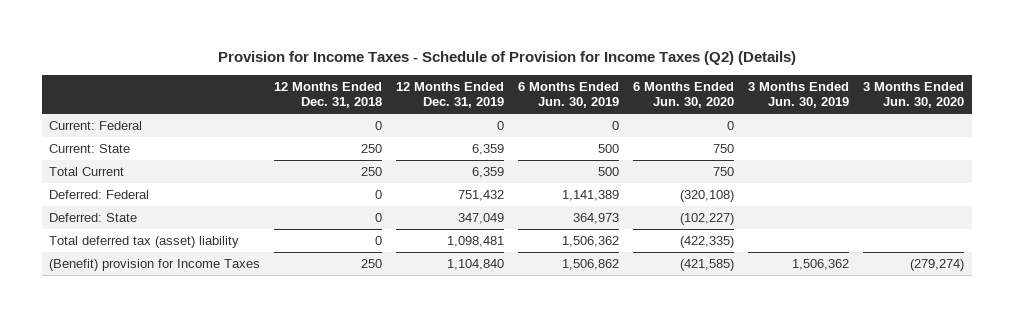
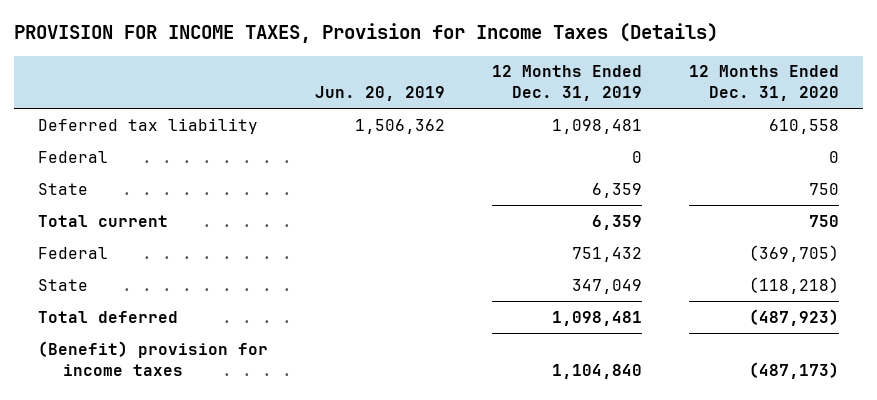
[217,50,796,65] Provision for Income Taxes - Schedule of Provision for Income Taxes (Q2) (Details) -> [14,23,719,44] PROVISION FOR INCOME TAXES, Provision for Income Taxes (Details)
[273,81,382,108] 12 Months Ended Dec. 31, 2018 -> none
[518,81,620,108] 6 Months Ended Jun. 30, 2019 -> none
[633,81,735,108] 6 Months Ended Jun. 30, 2020 -> none
[748,81,850,108] 3 Months Ended Jun. 30, 2019 -> none
[863,81,965,108] 3 Months Ended Jun. 30, 2020 -> none
none -> [315,86,446,102] Jun. 20, 2019
none -> [689,65,840,102] 12 Months Ended Dec. 31, 2020
none -> [37,117,258,134] Deferred tax liability
[48,121,142,131] Current: Federal -> [37,150,108,163] Federal
[48,144,130,154] Current: State -> [37,182,88,195] State
[48,167,124,177] Total Current -> [37,214,168,227] Total current
[48,190,149,200] Deferred: Federal -> [37,246,108,259] Federal
[48,213,137,223] Deferred: State -> [37,278,88,291] State
[48,236,239,249] Total deferred tax (asset) liability -> [37,310,178,323] Total deferred
[48,259,260,272] (Benefit) provision for Income Taxes -> [37,340,268,376] (Benefit) provision for income taxes

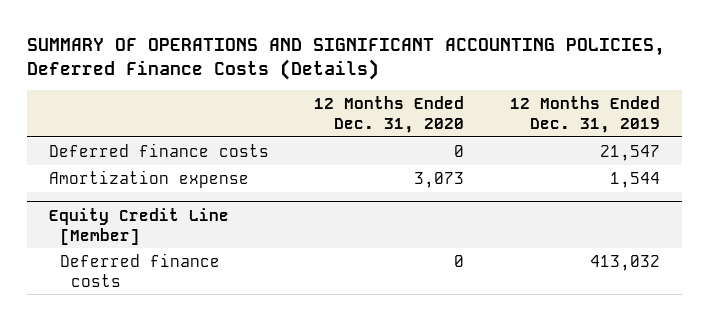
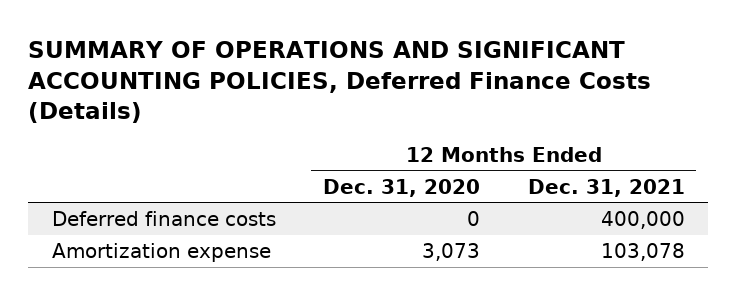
[509,95,660,133] 12 Months Ended Dec. 31, 2019 -> none
none -> [527,178,685,197] Dec. 31, 2021
[49,207,230,245] Equity Credit Line [Member] -> none
[60,252,221,287] Deferred finance costs -> none

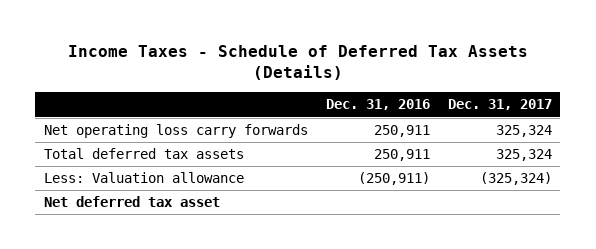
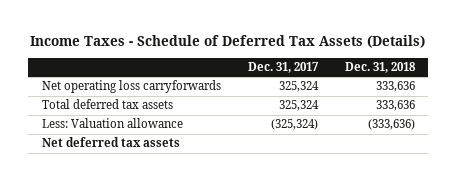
[325,99,430,111] Dec. 31, 2016 -> none
none -> [344,62,416,74] Dec. 31, 2018
[44,124,309,139] Net operating loss carry forwards -> [41,80,221,94] Net operating loss carryforwards
[44,196,221,208] Net deferred tax asset -> [41,137,180,148] Net deferred tax assets

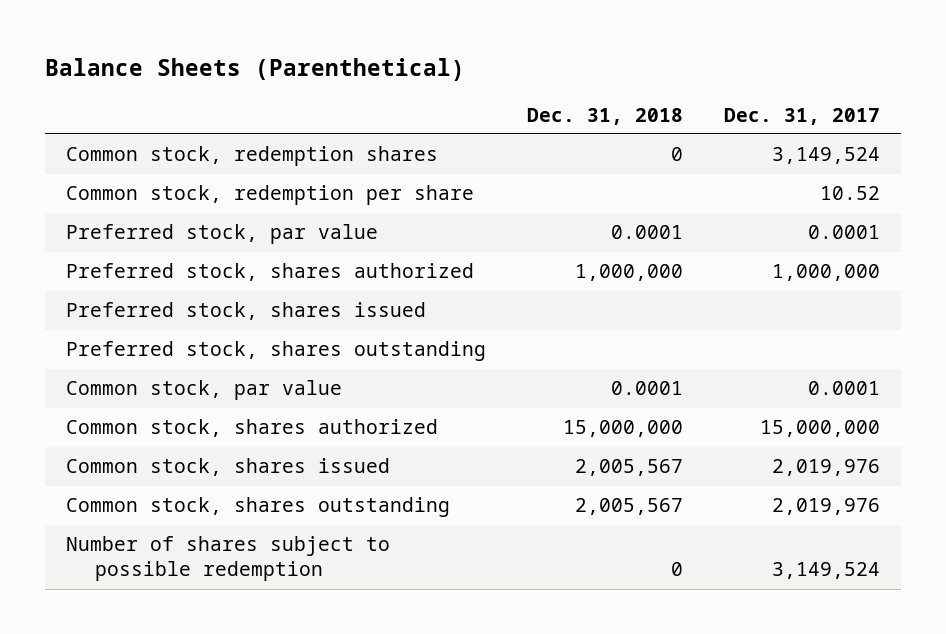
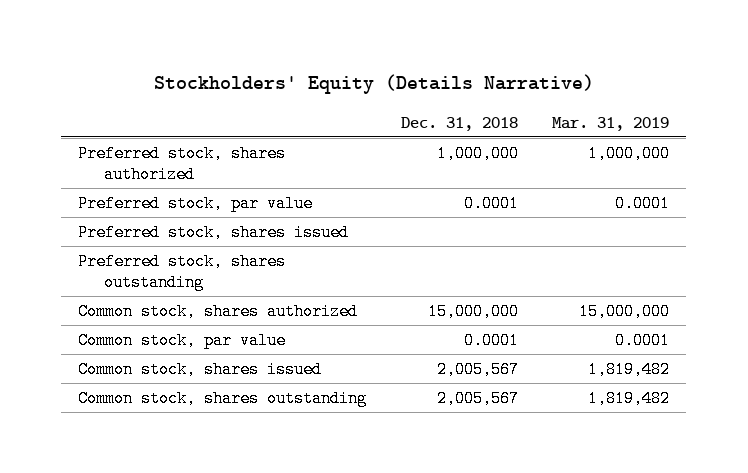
[45,57,466,81] Balance Sheets (Parenthetical) -> [153,74,594,95] Stockholders' Equity (Details Narrative)
[724,107,881,125] Dec. 31, 2017 -> none
none -> [552,116,670,131] Mar. 31, 2019
[65,146,438,167] Common stock, redemption shares -> none
[65,185,474,206] Common stock, redemption per share -> none
[65,224,378,245] Preferred stock, par value -> [78,195,314,213] Preferred stock, par value
[65,380,342,401] Common stock, par value -> [78,332,287,350] Common stock, par value
[65,536,390,582] Number of shares subject to possible redemption -> none

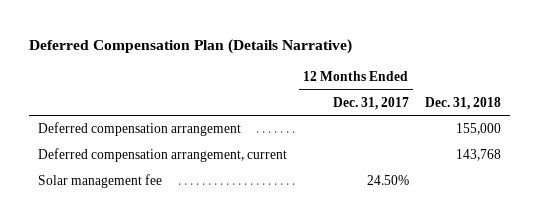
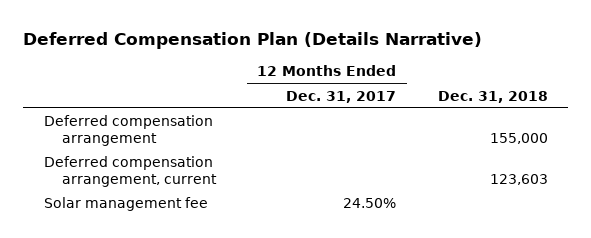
[456,149,502,162] 143,768 -> [489,174,548,186] 123,603

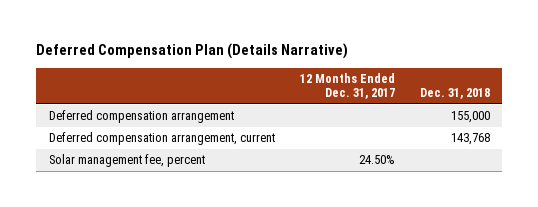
[489,174,548,186] 123,603 -> [450,133,490,146] 143,768
[43,197,208,212] Solar management fee -> [48,154,205,168] Solar management fee, percent

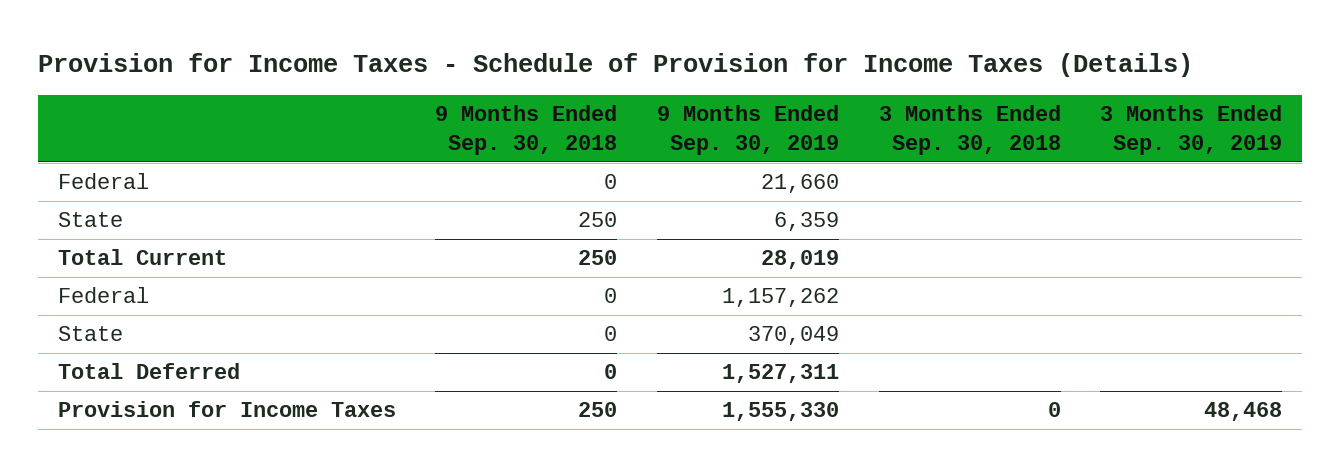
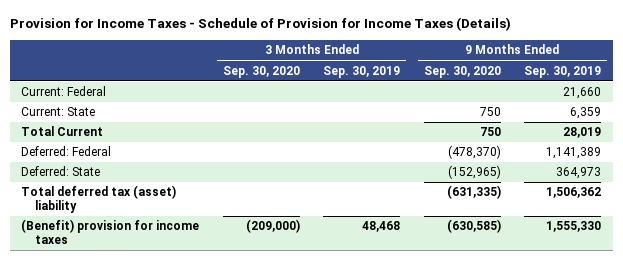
[435,105,618,155] 9 Months Ended Sep. 30, 2018 -> none
[878,105,1061,155] 3 Months Ended Sep. 30, 2018 -> none
none -> [222,65,300,78] Sep. 30, 2020
none -> [423,65,501,78] Sep. 30, 2020
[57,173,149,190] Federal -> [21,86,107,97] Current: Federal
[57,212,123,228] State -> [21,107,96,117] Current: State
[57,287,149,304] Federal -> [21,146,112,157] Deferred: Federal
[722,288,840,308] 1,157,262 -> [546,147,602,160] 1,141,389
[57,326,123,342] State -> [21,166,101,177] Deferred: State
[748,326,840,346] 370,049 -> [556,167,602,180] 364,973
[57,363,240,380] Total Deferred -> [21,185,177,214] Total deferred tax (asset) liability
[722,364,840,384] 1,527,311 -> [546,187,602,199] 1,506,362
[57,401,396,418] Provision for Income Taxes -> [21,219,200,245] (Benefit) provision for income taxes

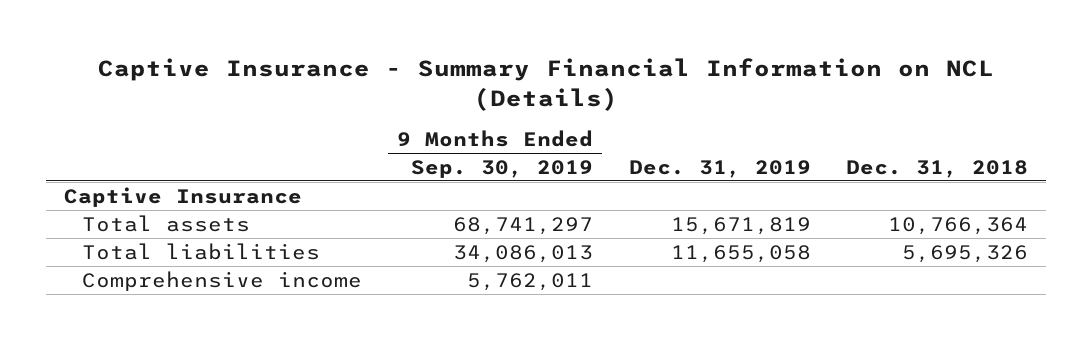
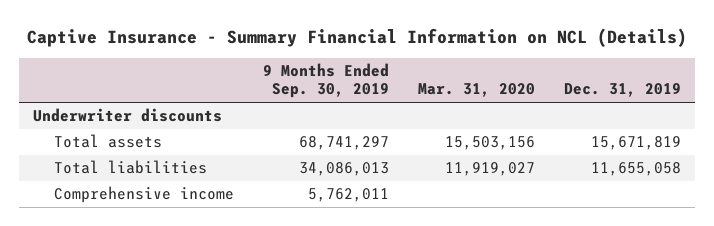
[846,159,1029,178] Dec. 31, 2018 -> none
none -> [417,83,535,98] Mar. 31, 2020
[63,186,302,207] Captive Insurance -> [33,108,223,123] Underwriter discounts

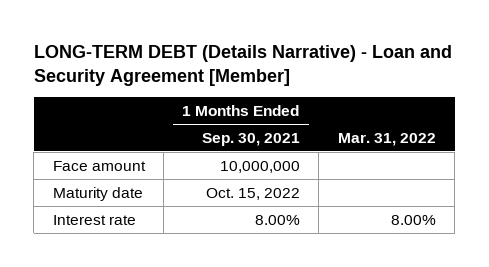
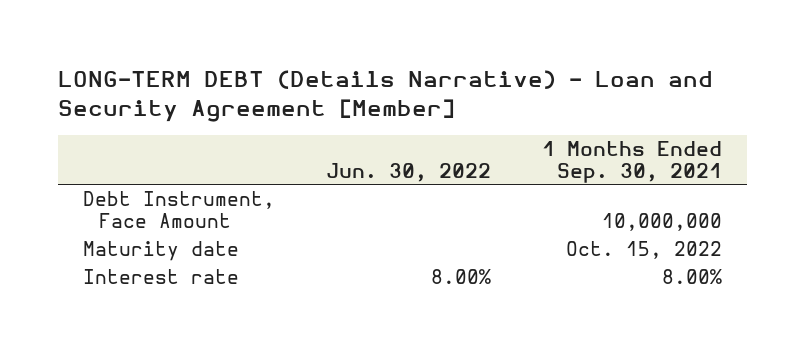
[337,132,436,146] Mar. 31, 2022 -> none
none -> [325,162,491,182] Jun. 30, 2022
[52,160,146,171] Face amount -> [83,191,276,229] Debt Instrument, Face Amount

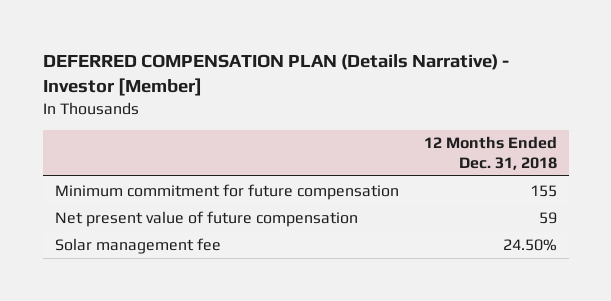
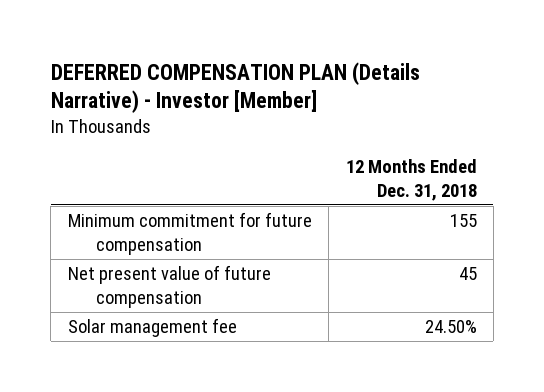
[538,211,557,224] 59 -> [458,267,477,281] 45

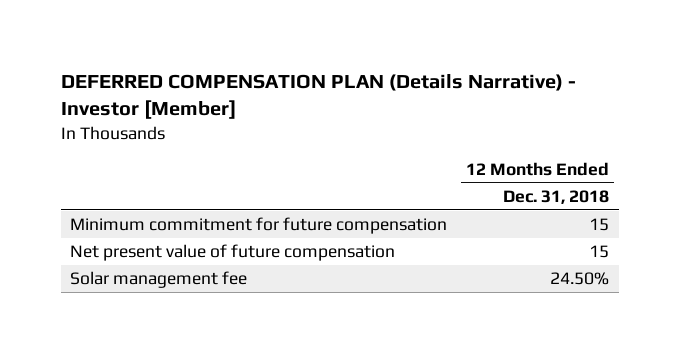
[449,214,477,228] 155 -> [589,218,610,232] 15
[458,267,477,281] 45 -> [589,245,610,259] 15

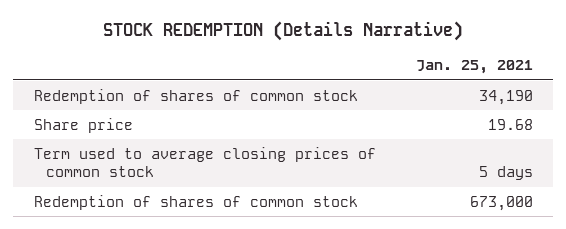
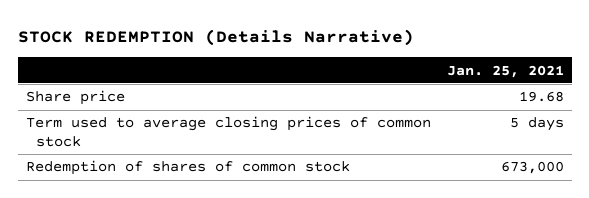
[33,88,358,104] Redemption of shares of common stock -> none

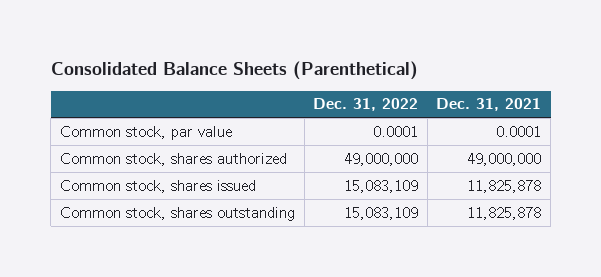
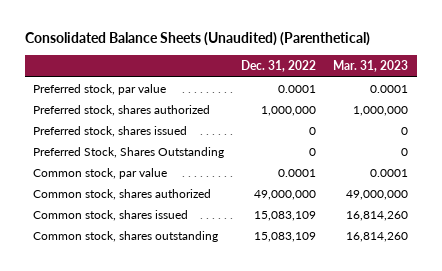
[50,61,418,81] Consolidated Balance Sheets (Parenthetical) -> [24,32,370,47] Consolidated Balance Sheets (Unaudited) (Parenthetical)
[436,98,542,112] Dec. 31, 2021 -> none
none -> [333,60,409,73] Mar. 31, 2023
none -> [33,83,167,95] Preferred stock, par value
none -> [33,104,211,116] Preferred stock, shares authorized
none -> [33,125,188,137] Preferred stock, shares issued
none -> [33,146,225,158] Preferred Stock, Shares Outstanding

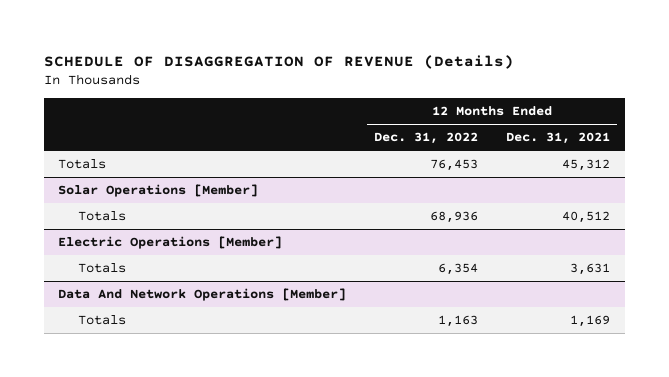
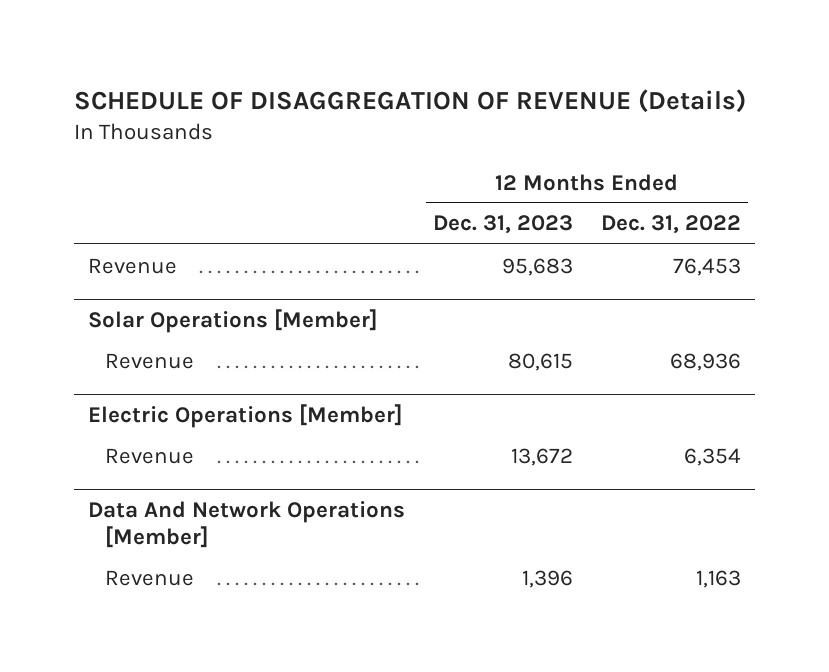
[506,132,611,145] Dec. 31, 2021 -> none
none -> [432,215,573,235] Dec. 31, 2023
[58,159,107,170] Totals -> [87,257,177,274] Revenue
[78,211,127,222] Totals -> [104,352,194,369] Revenue
[78,263,127,274] Totals -> [104,447,194,464] Revenue
[78,315,127,326] Totals -> [104,569,194,586] Revenue

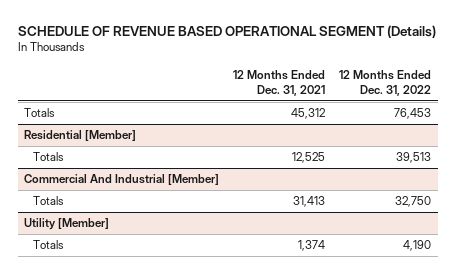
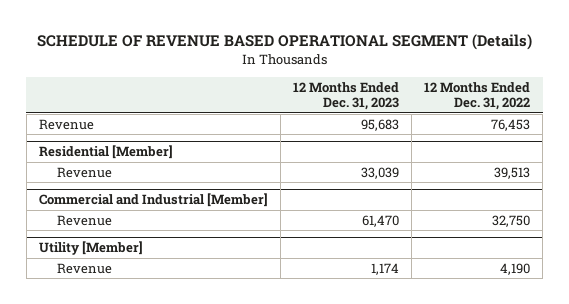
[233,69,326,96] 12 Months Ended Dec. 31, 2021 -> none
none -> [293,81,400,111] 12 Months Ended Dec. 31, 2023
[24,108,56,118] Totals -> [38,118,94,130] Revenue
[32,152,64,162] Totals -> [56,166,112,178] Revenue
[24,174,220,186] Commercial And Industrial [Member] -> [38,193,268,208] Commercial and Industrial [Member]
[32,196,64,206] Totals -> [56,214,112,226] Revenue
[32,240,64,250] Totals -> [56,262,112,274] Revenue

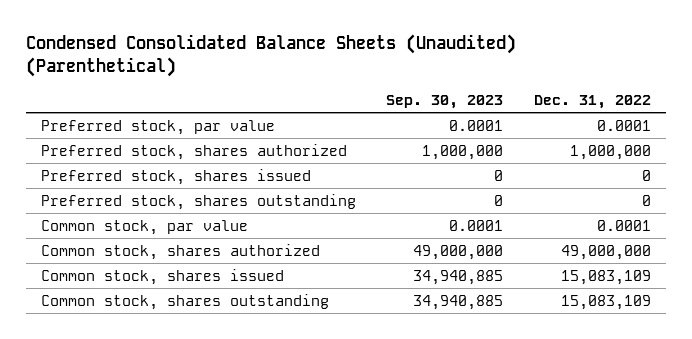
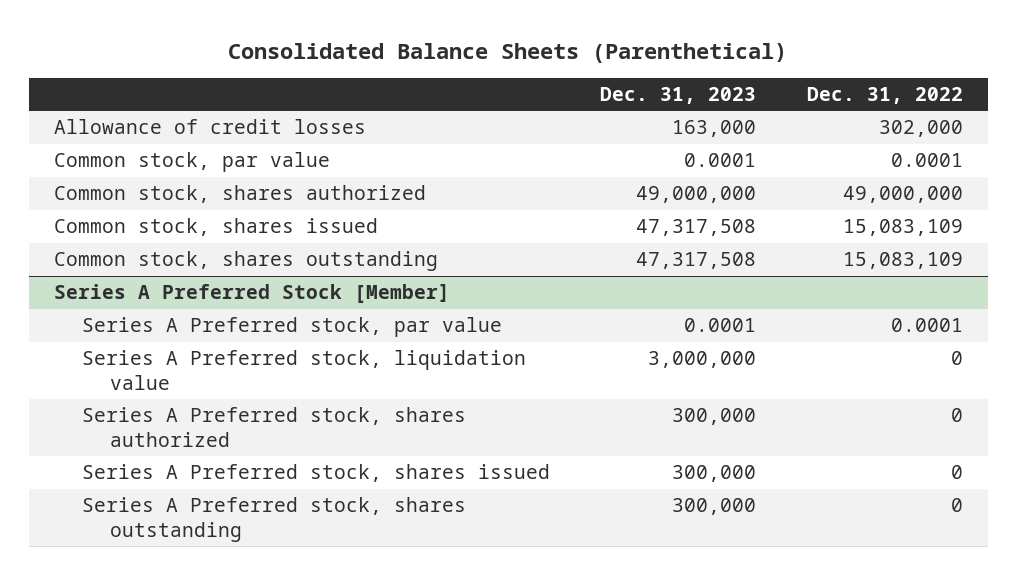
[25,34,516,78] Condensed Consolidated Balance Sheets (Unaudited) (Parenthetical) -> [228,42,788,63] Consolidated Balance Sheets (Parenthetical)
[386,95,504,110] Sep. 30, 2023 -> none
none -> [600,87,757,105] Dec. 31, 2023
[40,119,275,135] Preferred stock, par value -> none
[40,143,347,160] Preferred stock, shares authorized -> none
[40,168,311,185] Preferred stock, shares issued -> none
[40,193,356,210] Preferred stock, shares outstanding -> none
none -> [53,119,366,135] Allowance of credit losses
none -> [53,284,450,304] Series A Preferred Stock [Member]
none -> [81,317,502,338] Series A Preferred stock, par value
none -> [81,350,526,391] Series A Preferred stock, liquidation value
none -> [81,407,466,448] Series A Preferred stock, shares authorized
none -> [81,464,550,483] Series A Preferred stock, shares issued
none -> [81,497,466,543] Series A Preferred stock, shares outstanding

